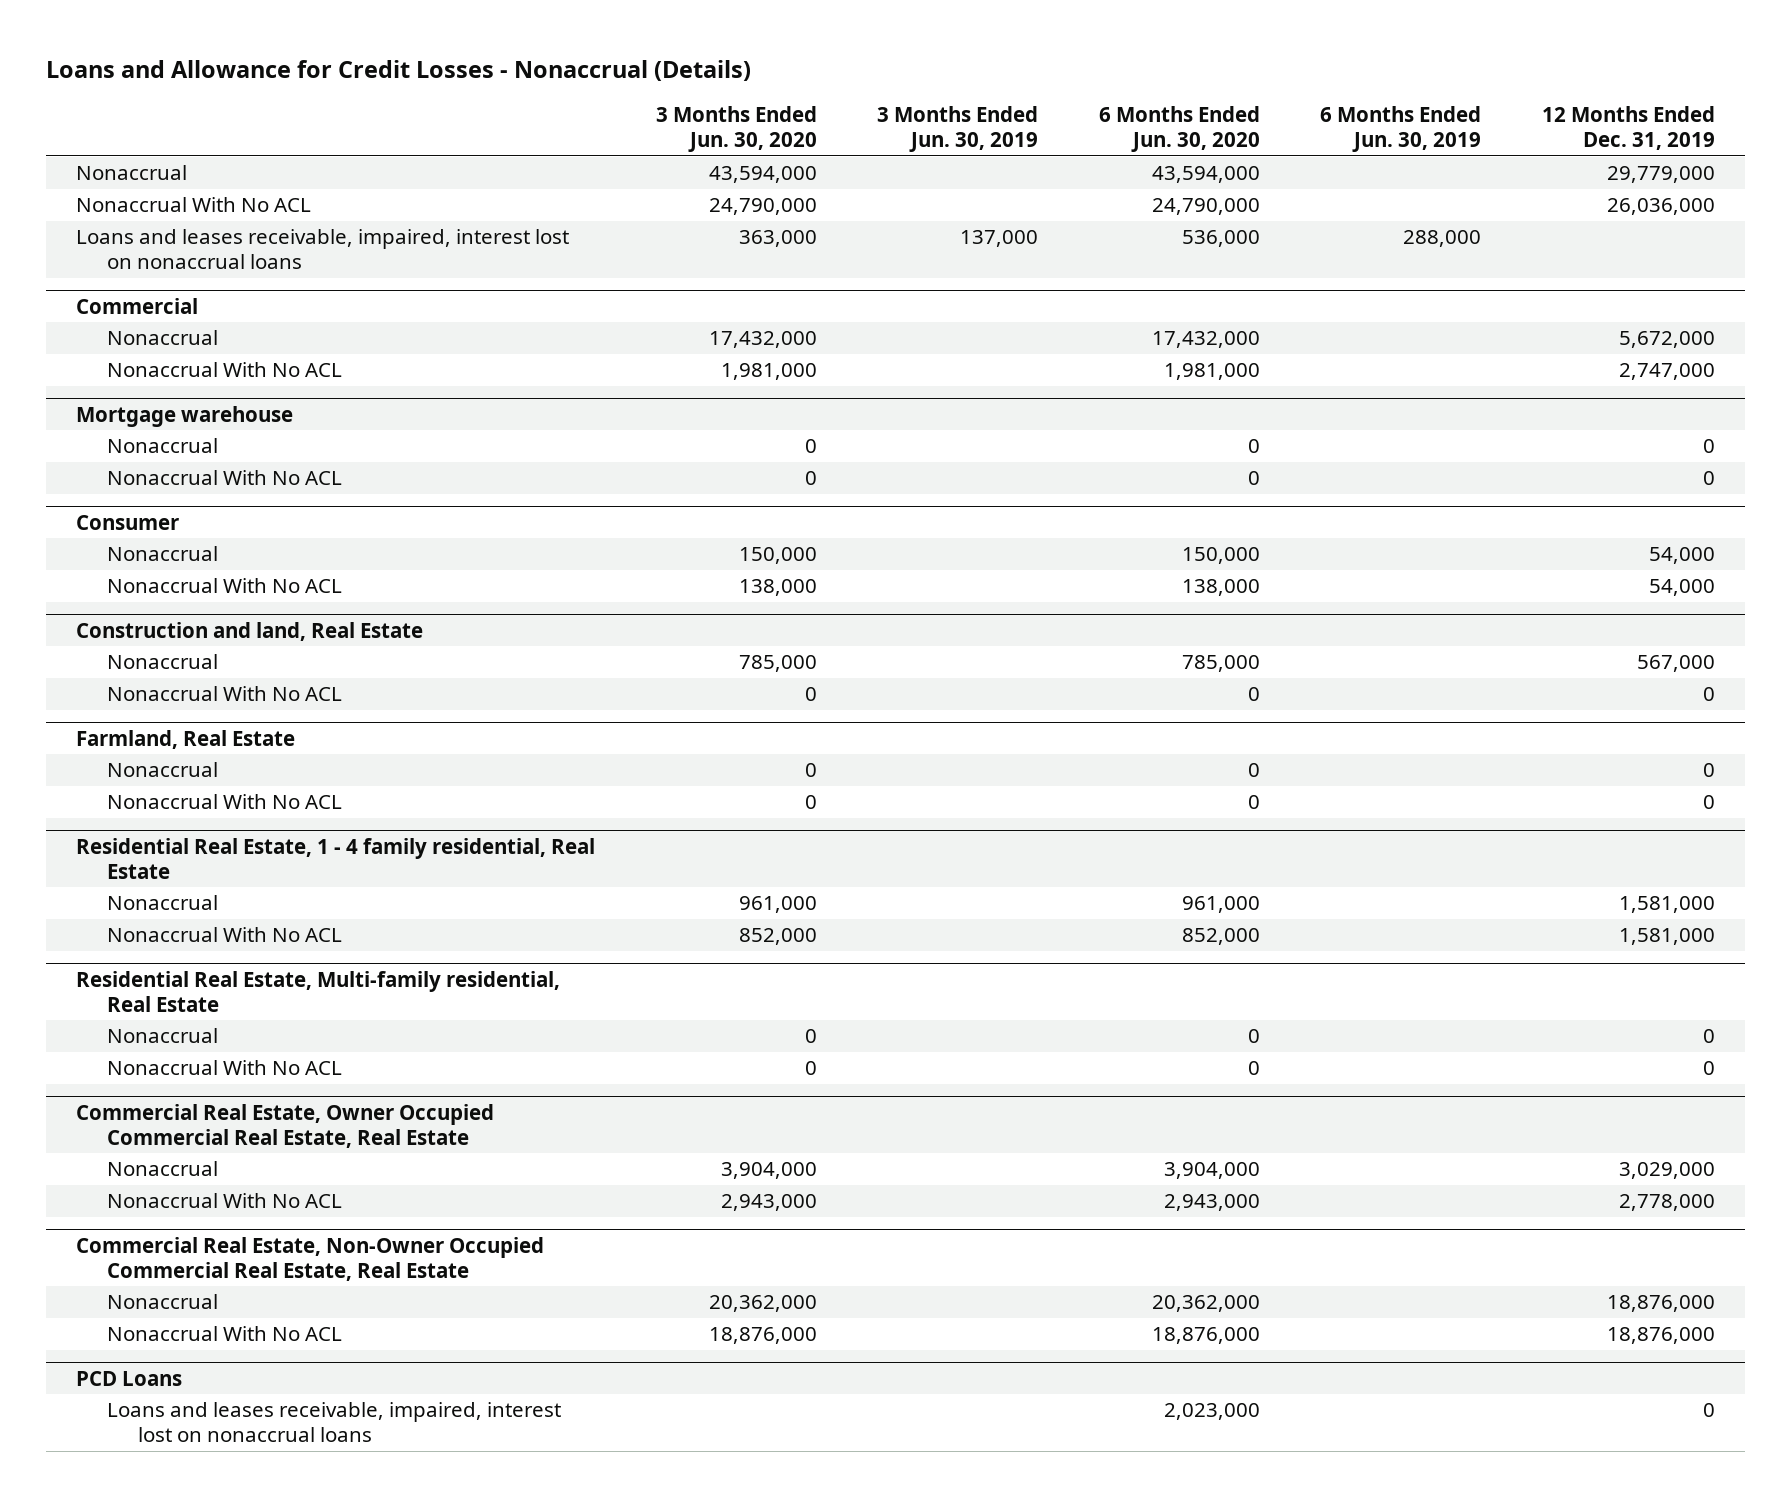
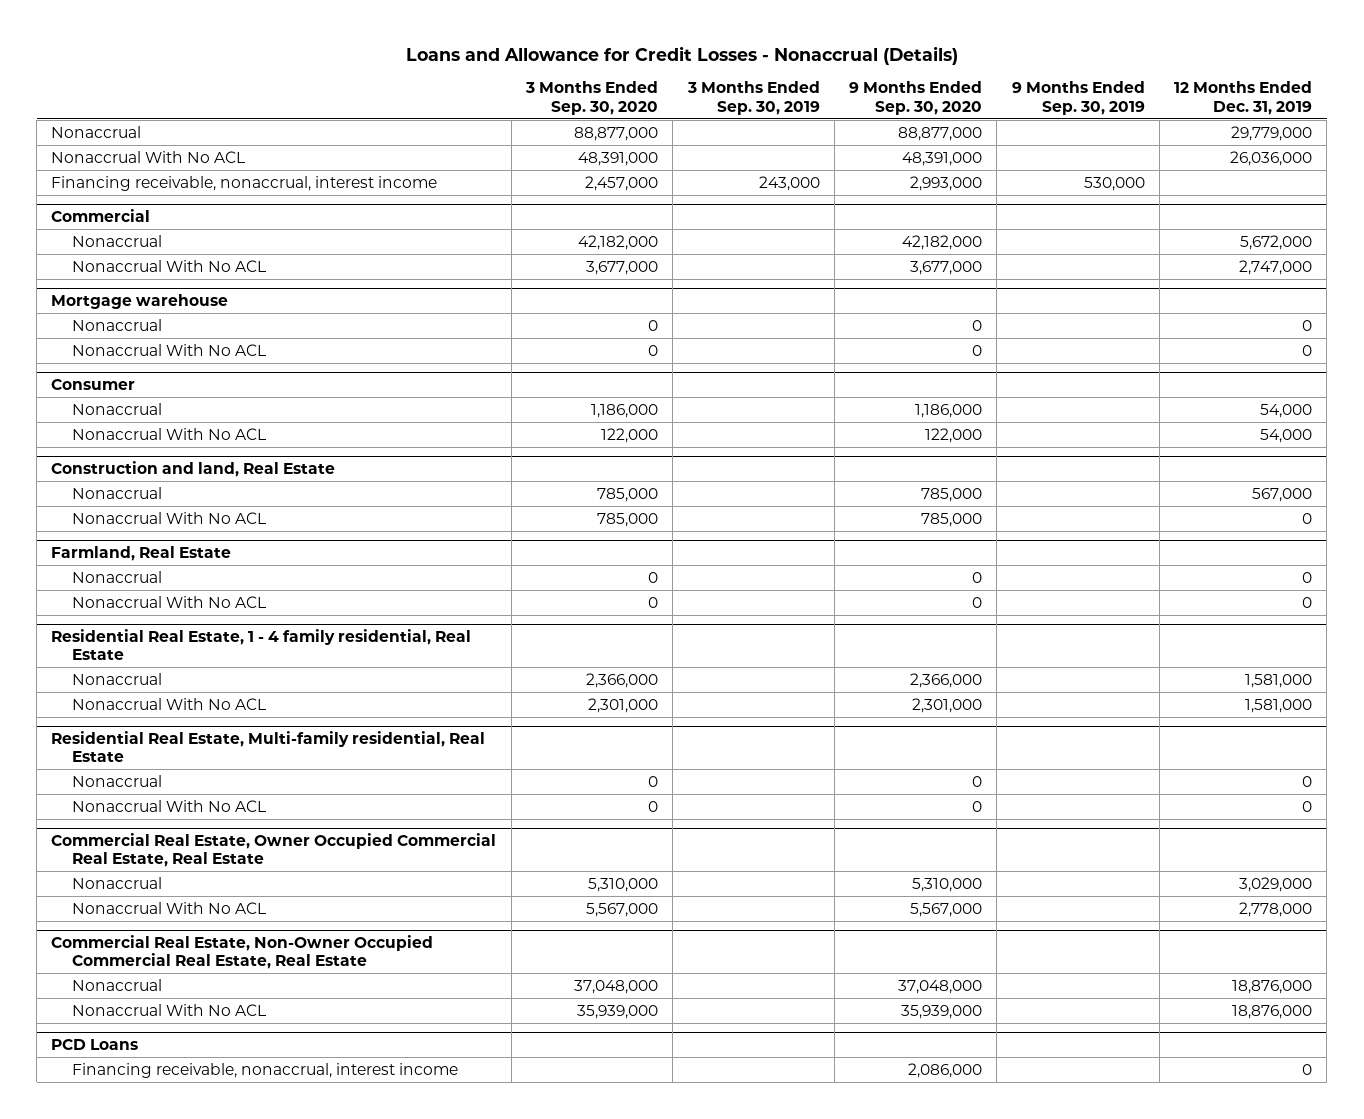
[655,106,817,153] 3 Months Ended Jun. 30, 2020 -> none
[877,106,1039,153] 3 Months Ended Jun. 30, 2019 -> none
[1098,106,1260,153] 6 Months Ended Jun. 30, 2020 -> none
[1320,106,1482,153] 6 Months Ended Jun. 30, 2019 -> none
none -> [525,81,659,115] 3 Months Ended Sep. 30, 2020
none -> [686,81,820,115] 3 Months Ended Sep. 30, 2019
none -> [849,81,983,115] 9 Months Ended Sep. 30, 2020
none -> [1011,81,1145,115] 9 Months Ended Sep. 30, 2019
[76,229,570,270] Loans and leases receivable, impaired, interest lost on nonaccrual loans -> none
none -> [51,175,438,191] Financing receivable, nonaccrual, interest income
[107,1402,562,1443] Loans and leases receivable, impaired, interest lost on nonaccrual loans -> none
none -> [72,1062,459,1078] Financing receivable, nonaccrual, interest income

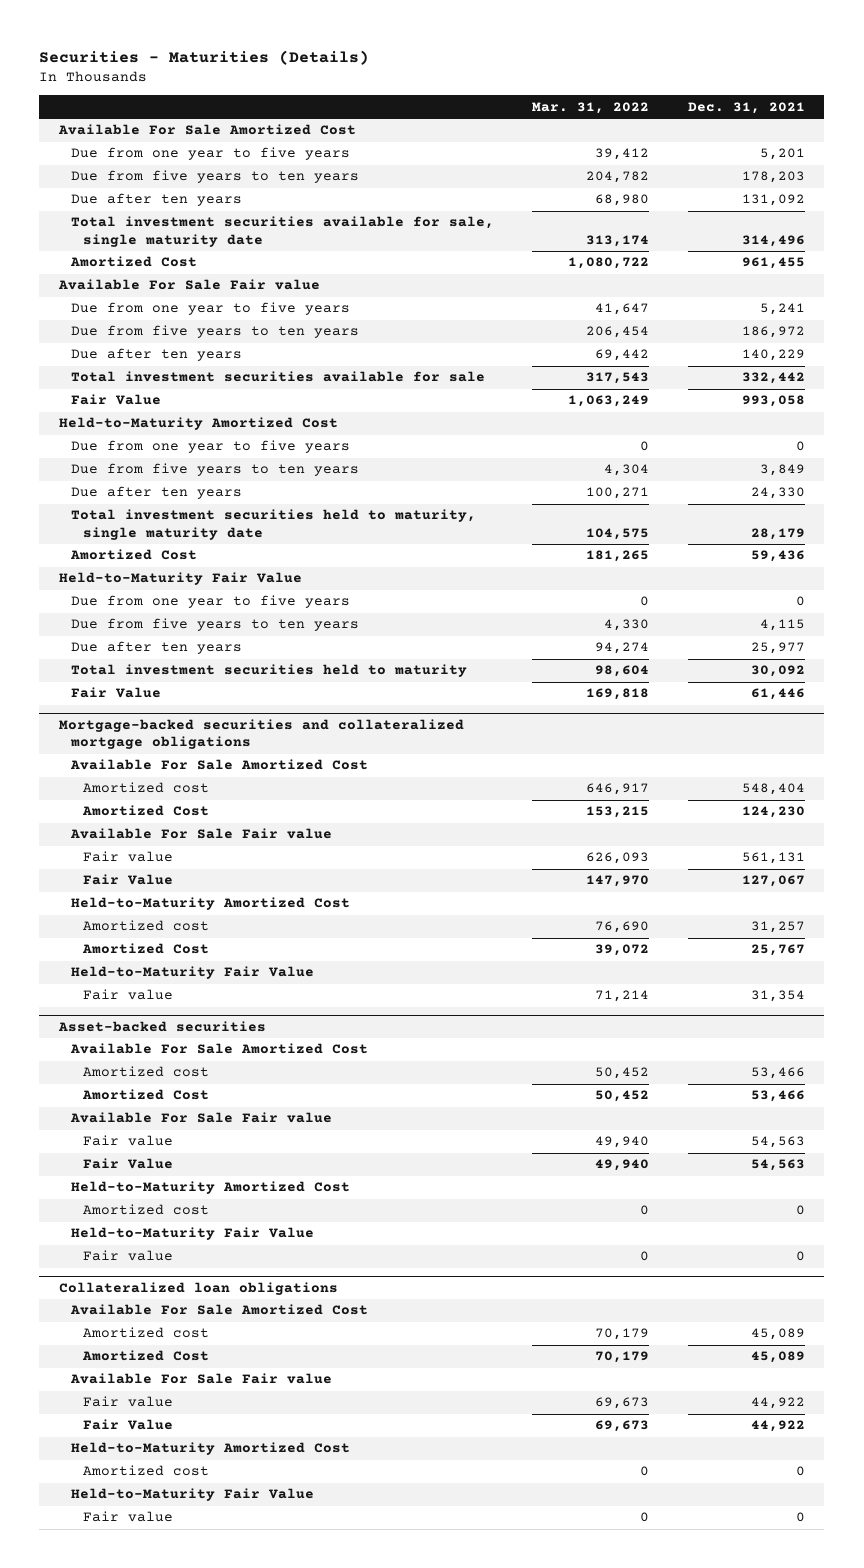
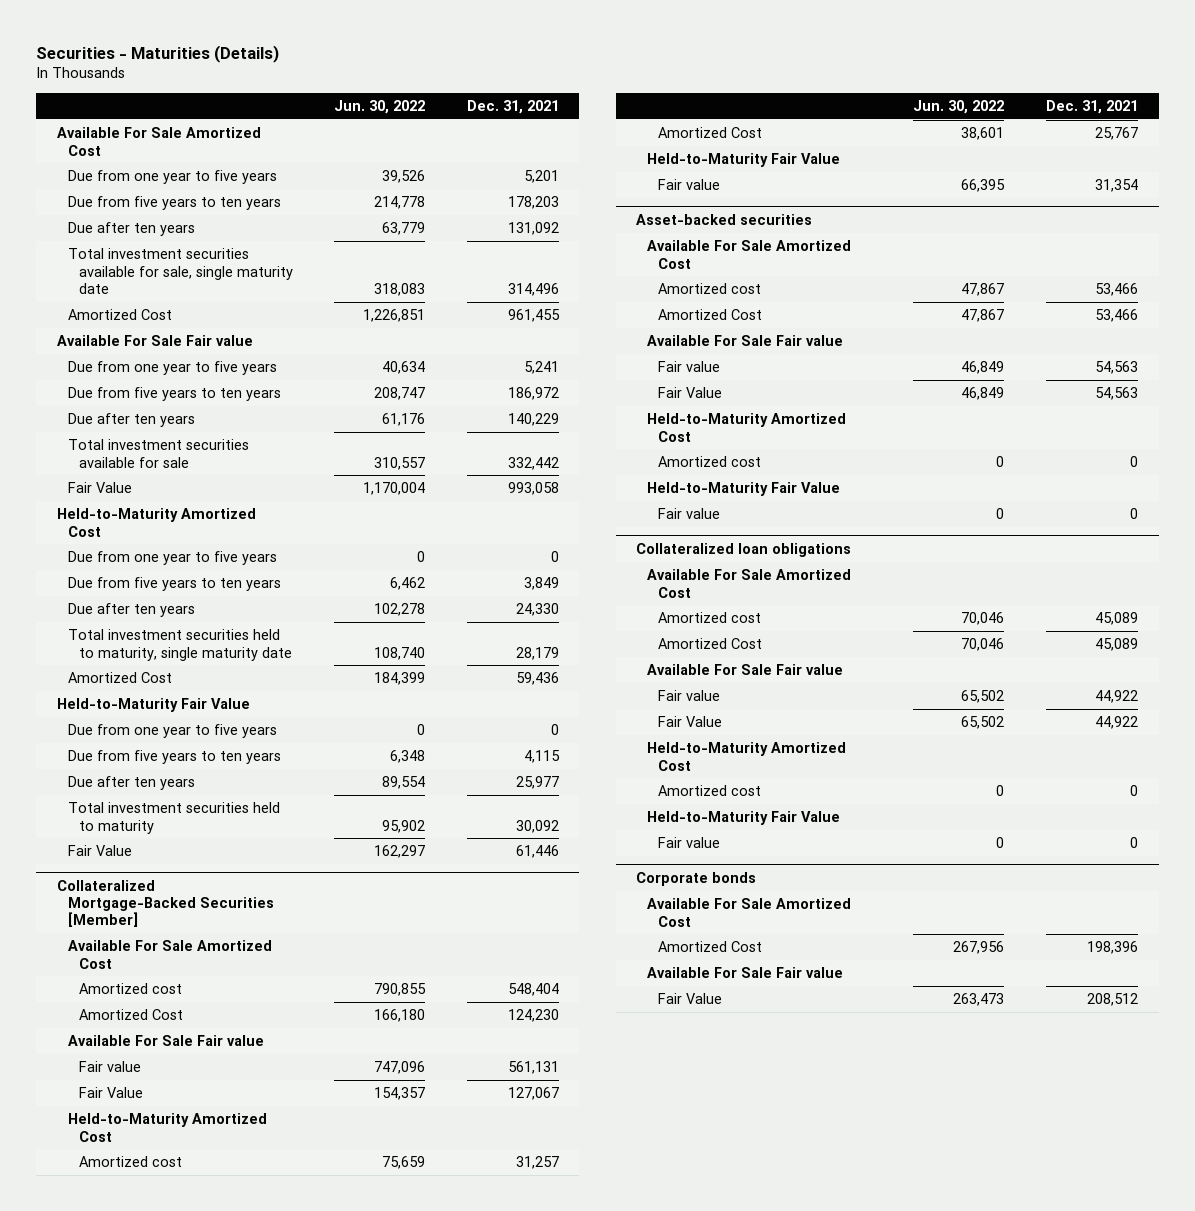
[532,101,650,114] Mar. 31, 2022 -> none
none -> [334,99,426,114] Jun. 30, 2022
[58,719,464,750] Mortgage-backed securities and collateralized mortgage obligations -> [57,879,274,928] Collateralized Mortgage-Backed Securities [Member]
none -> [636,871,757,886] Corporate bonds
none -> [647,898,852,927] Available For Sale Amortized Cost
none -> [658,941,763,953] Amortized Cost
none -> [647,967,844,979] Available For Sale Fair value
none -> [658,993,723,1005] Fair Value

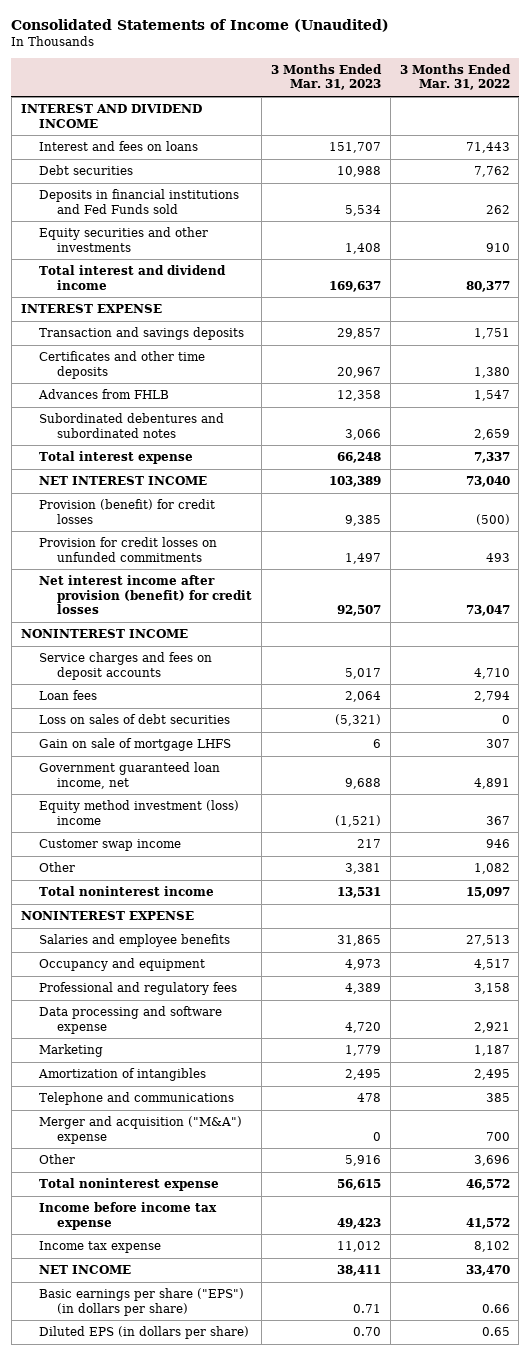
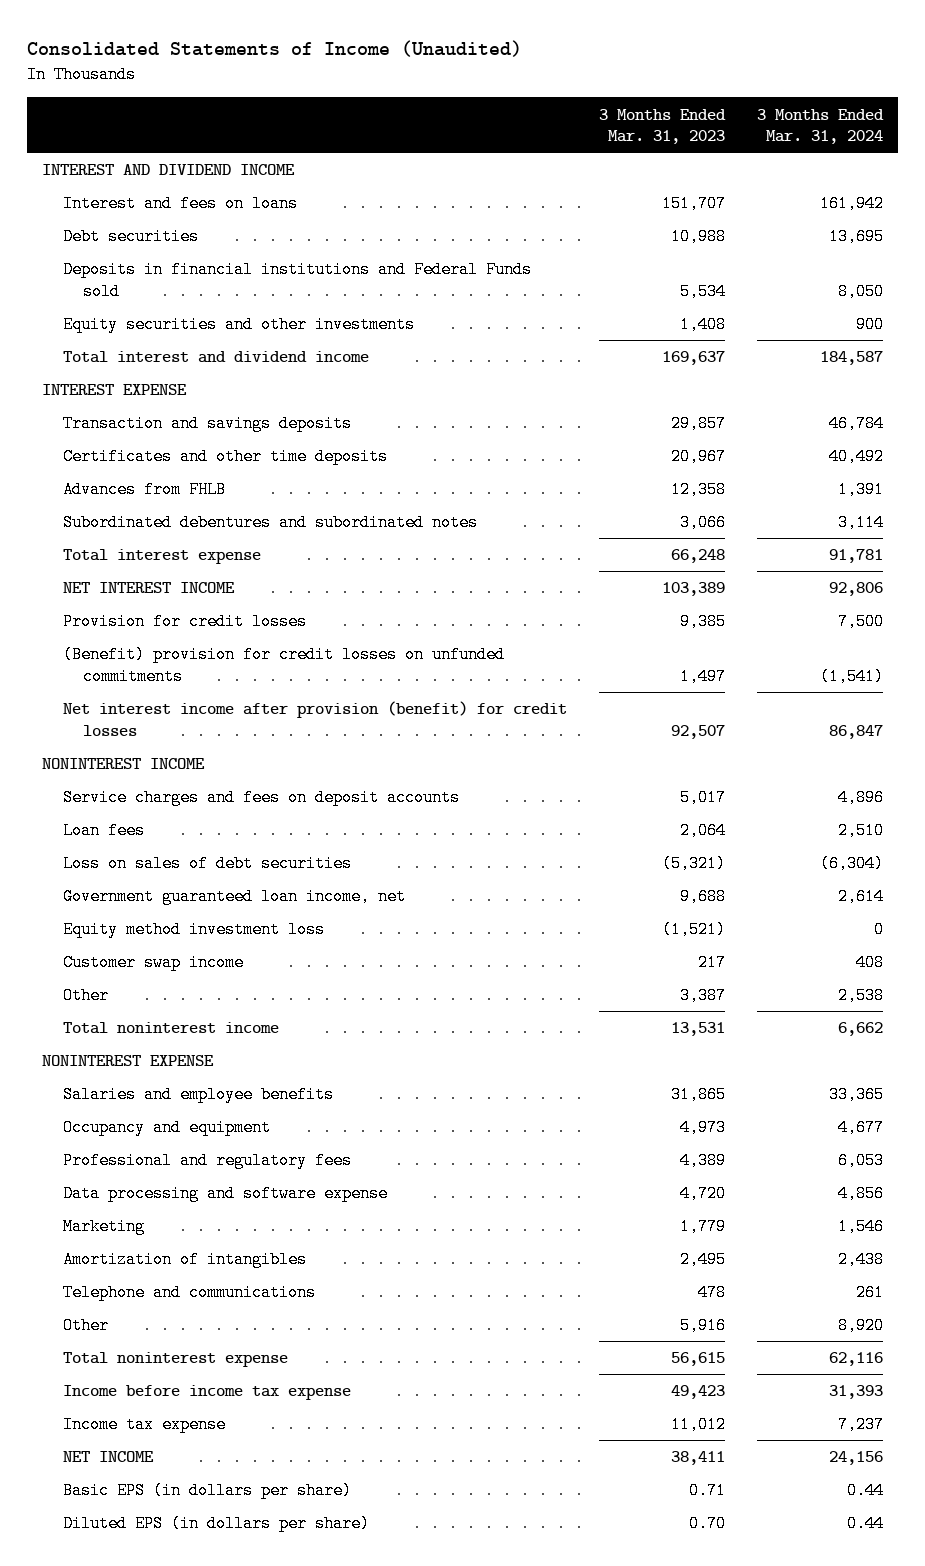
[399,64,511,91] 3 Months Ended Mar. 31, 2022 -> none
none -> [756,108,884,145] 3 Months Ended Mar. 31, 2024
[38,189,239,214] Deposits in financial institutions and Fed Funds sold -> [62,261,532,300] Deposits in financial institutions and Federal Funds sold
[38,499,215,524] Provision (benefit) for credit losses -> [62,613,307,631] Provision for credit losses
[38,537,217,562] Provision for credit losses on unfunded commitments -> [62,646,505,685] (Benefit) provision for credit losses on unfunded commitments
[38,738,231,752] Gain on sale of mortgage LHFS -> none
[38,800,239,825] Equity method investment (loss) income -> [62,921,325,939] Equity method investment loss
[344,863,381,875] 3,381 -> [679,987,726,1005] 3,387
[38,1116,242,1144] Merger and acquisition ("M&A") expense -> none
[38,1288,244,1316] Basic earnings per share ("EPS") (in dollars per share) -> [62,1482,352,1500] Basic EPS (in dollars per share)

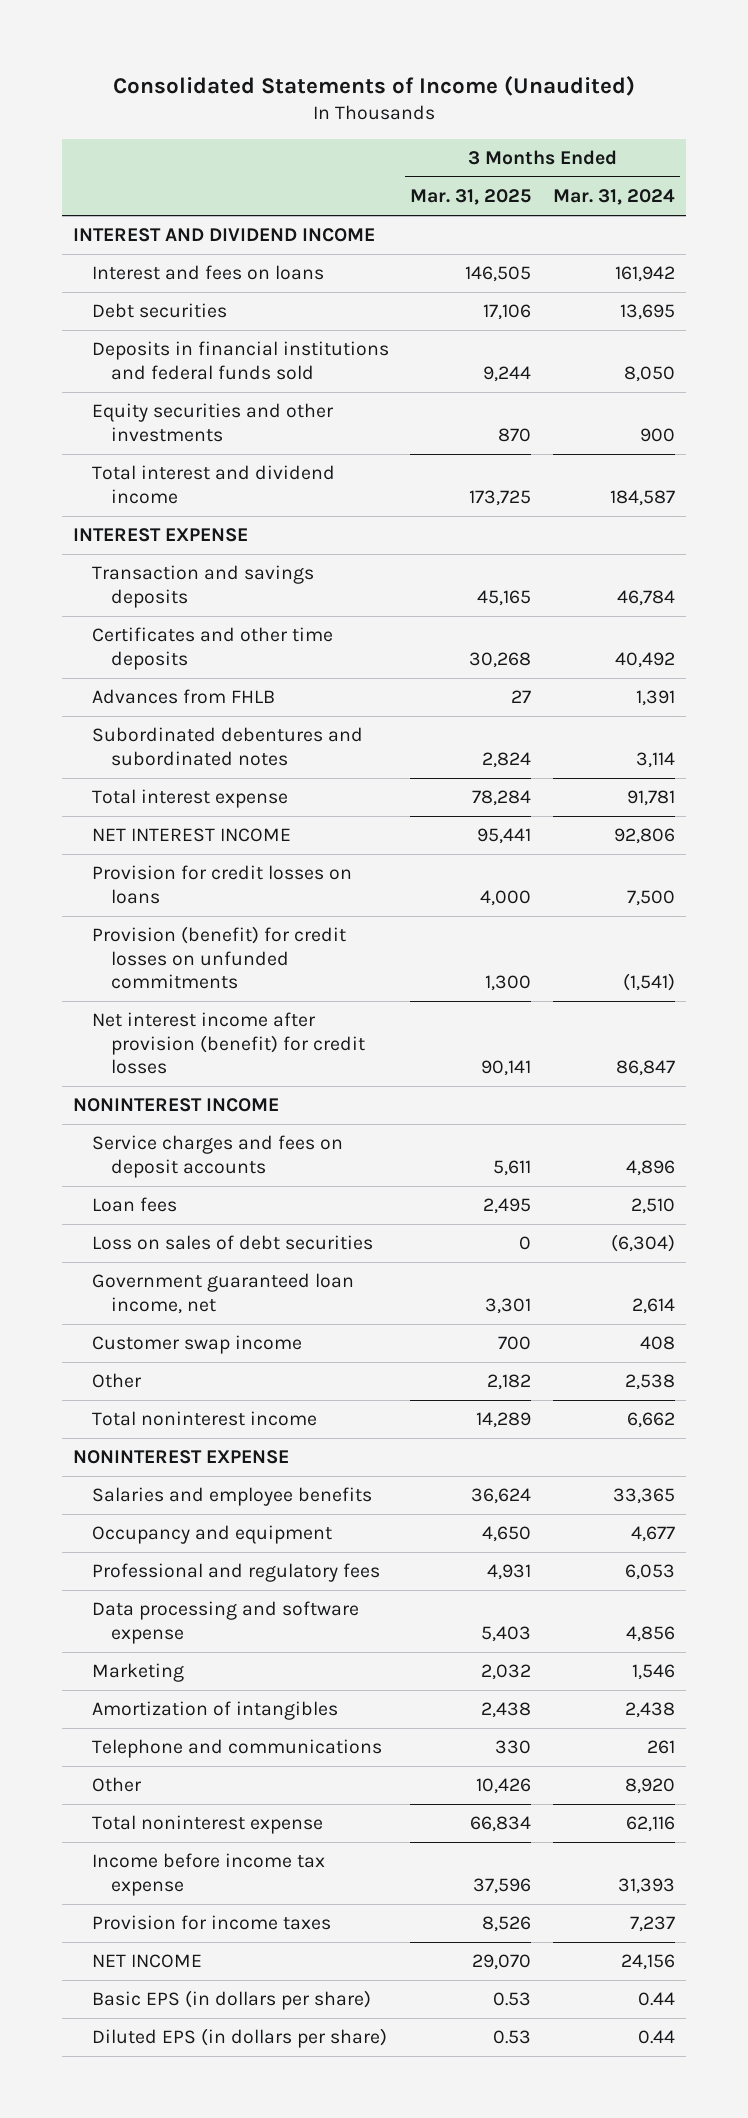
[598,108,726,145] 3 Months Ended Mar. 31, 2023 -> none
none -> [410,189,532,206] Mar. 31, 2025
[62,261,532,300] Deposits in financial institutions and Federal Funds sold -> [91,341,389,380] Deposits in financial institutions and federal funds sold
[62,613,307,631] Provision for credit losses -> [91,865,352,904] Provision for credit losses on loans
[62,646,505,685] (Benefit) provision for credit losses on unfunded commitments -> [91,926,346,990] Provision (benefit) for credit losses on unfunded commitments
[62,921,325,939] Equity method investment loss -> none
[62,1416,226,1434] Income tax expense -> [91,1915,331,1931] Provision for income taxes

